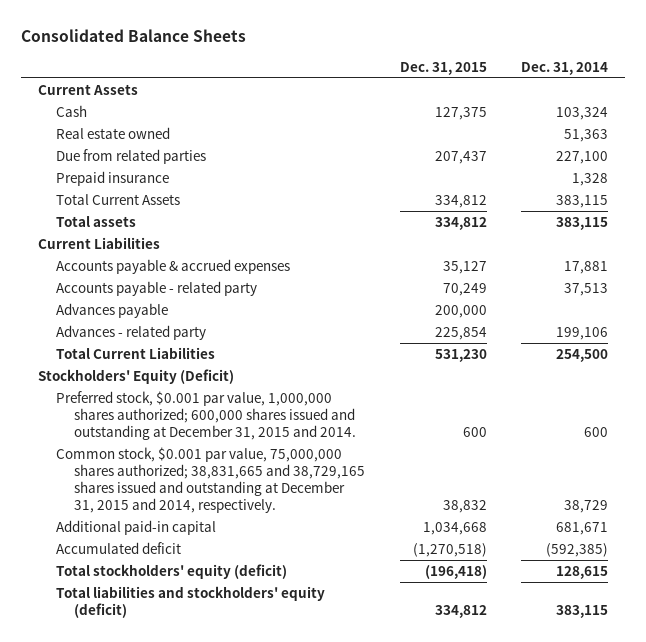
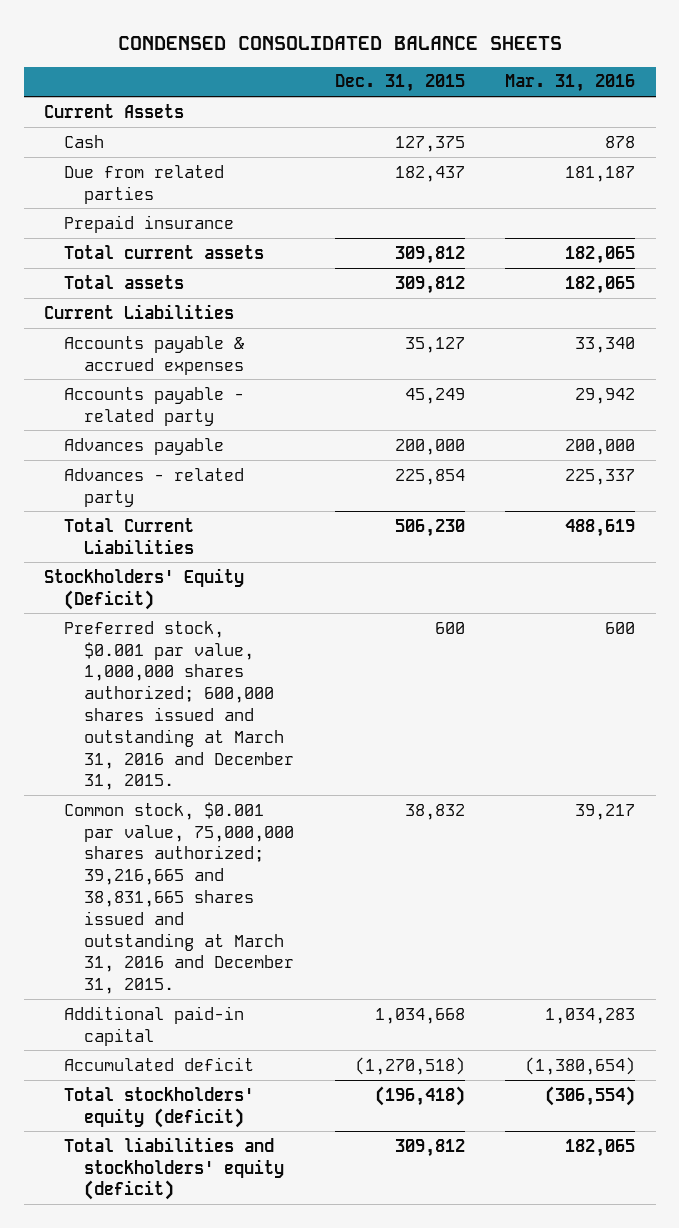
[21,29,247,43] Consolidated Balance Sheets -> [117,35,562,50] CONDENSED CONSOLIDATED BALANCE SHEETS
[520,61,608,75] Dec. 31, 2014 -> none
none -> [505,74,636,93] Mar. 31, 2016
[56,126,171,139] Real estate owned -> none
[434,150,487,164] 207,437 -> [394,165,465,182] 182,437
[56,193,181,205] Total Current Assets -> [64,244,265,259] Total current assets
[434,194,487,208] 334,812 -> [394,245,465,264] 309,812
[434,216,487,230] 334,812 -> [394,275,465,294] 309,812
[442,282,487,296] 70,249 -> [404,387,465,404] 45,249
[434,348,487,362] 531,230 -> [394,518,465,537] 506,230
[56,390,357,440] Preferred stock, $0.001 par value, 1,000,000 shares authorized; 600,000 shares issued and outstanding at December 31, 2015 and 2014. -> [64,620,295,791] Preferred stock, $0.001 par value, 1,000,000 shares authorized; 600,000 shares issued and outstanding at March 31, 2016 and December 31, 2015.
[56,446,366,513] Common stock, $0.001 par value, 75,000,000 shares authorized; 38,831,665 and 38,729,165 shares issued and outstanding at December 31, 2015 and 2014, respectively. -> [64,801,295,995] Common stock, $0.001 par value, 75,000,000 shares authorized; 39,216,665 and 38,831,665 shares issued and outstanding at March 31, 2016 and December 31, 2015.
[434,604,487,618] 334,812 -> [394,1138,465,1157] 309,812

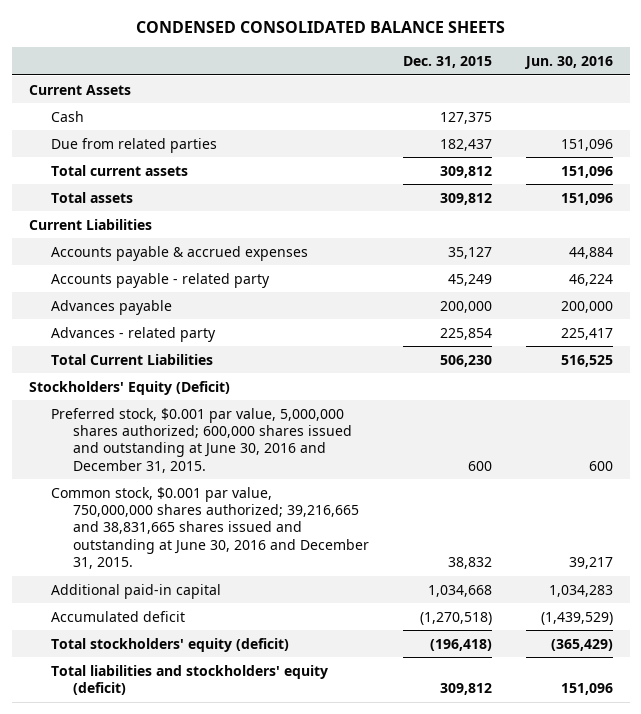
[505,74,636,93] Mar. 31, 2016 -> none
none -> [523,55,613,69] Jun. 30, 2016
[64,214,235,233] Prepaid insurance -> none
[64,620,295,791] Preferred stock, $0.001 par value, 1,000,000 shares authorized; 600,000 shares issued and outstanding at March 31, 2016 and December 31, 2015. -> [50,407,352,473] Preferred stock, $0.001 par value, 5,000,000 shares authorized; 600,000 shares issued and outstanding at June 30, 2016 and December 31, 2015.
[64,801,295,995] Common stock, $0.001 par value, 75,000,000 shares authorized; 39,216,665 and 38,831,665 shares issued and outstanding at March 31, 2016 and December 31, 2015. -> [50,486,369,569] Common stock, $0.001 par value, 750,000,000 shares authorized; 39,216,665 and 38,831,665 shares issued and outstanding at June 30, 2016 and December 31, 2015.

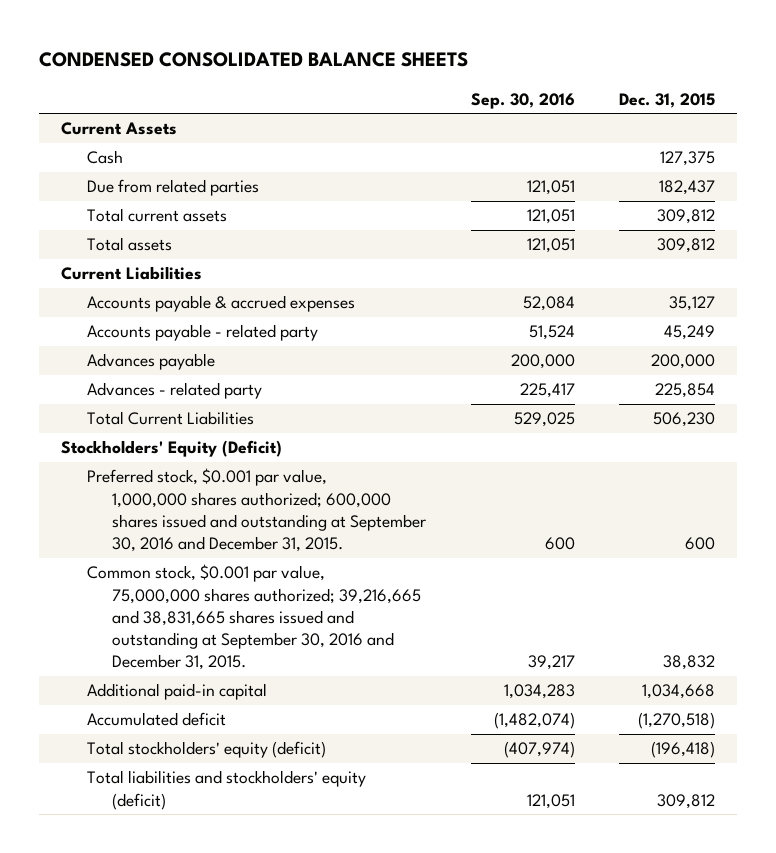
[523,55,613,69] Jun. 30, 2016 -> none
none -> [470,92,575,109] Sep. 30, 2016
[50,407,352,473] Preferred stock, $0.001 par value, 5,000,000 shares authorized; 600,000 shares issued and outstanding at June 30, 2016 and December 31, 2015. -> [86,468,427,552] Preferred stock, $0.001 par value, 1,000,000 shares authorized; 600,000 shares issued and outstanding at September 30, 2016 and December 31, 2015.
[50,486,369,569] Common stock, $0.001 par value, 750,000,000 shares authorized; 39,216,665 and 38,831,665 shares issued and outstanding at June 30, 2016 and December 31, 2015. -> [86,564,422,670] Common stock, $0.001 par value, 75,000,000 shares authorized; 39,216,665 and 38,831,665 shares issued and outstanding at September 30, 2016 and December 31, 2015.

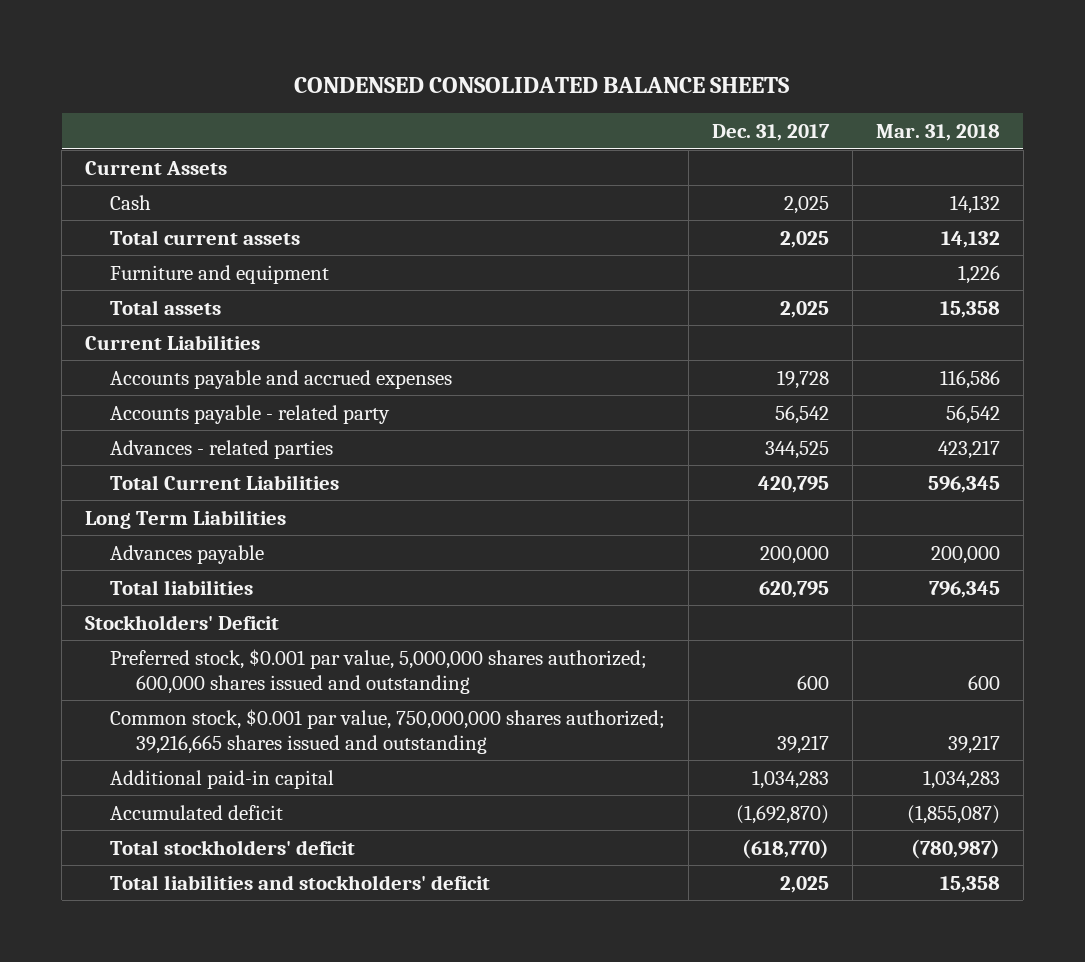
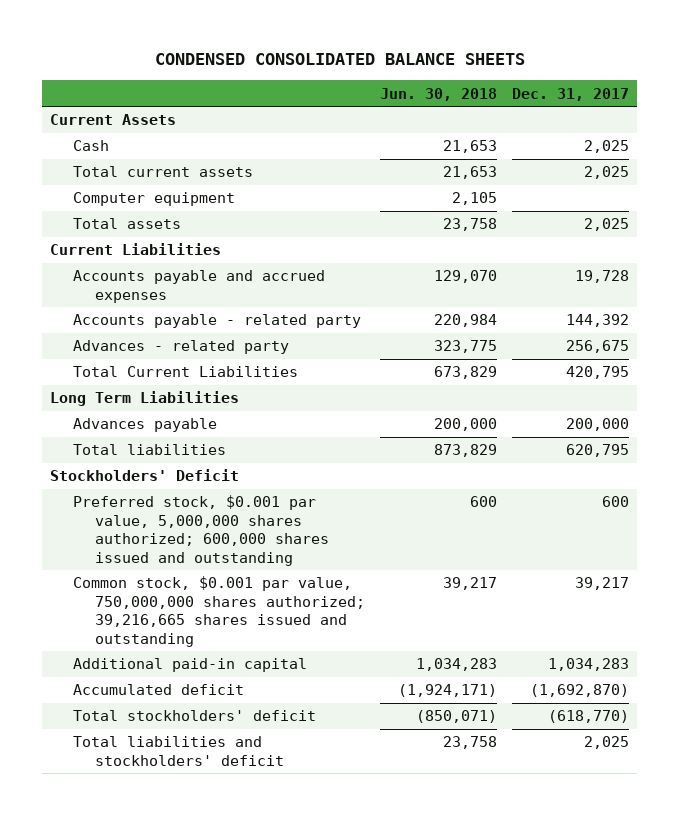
[875,124,1000,142] Mar. 31, 2018 -> none
none -> [380,87,498,101] Jun. 30, 2018
[110,264,330,284] Furniture and equipment -> [72,192,235,207] Computer equipment
[775,404,830,424] 56,542 -> [566,314,630,328] 144,392
[110,439,334,459] Advances - related parties -> [72,340,289,355] Advances - related party
[765,440,830,459] 344,525 -> [566,340,630,354] 256,675

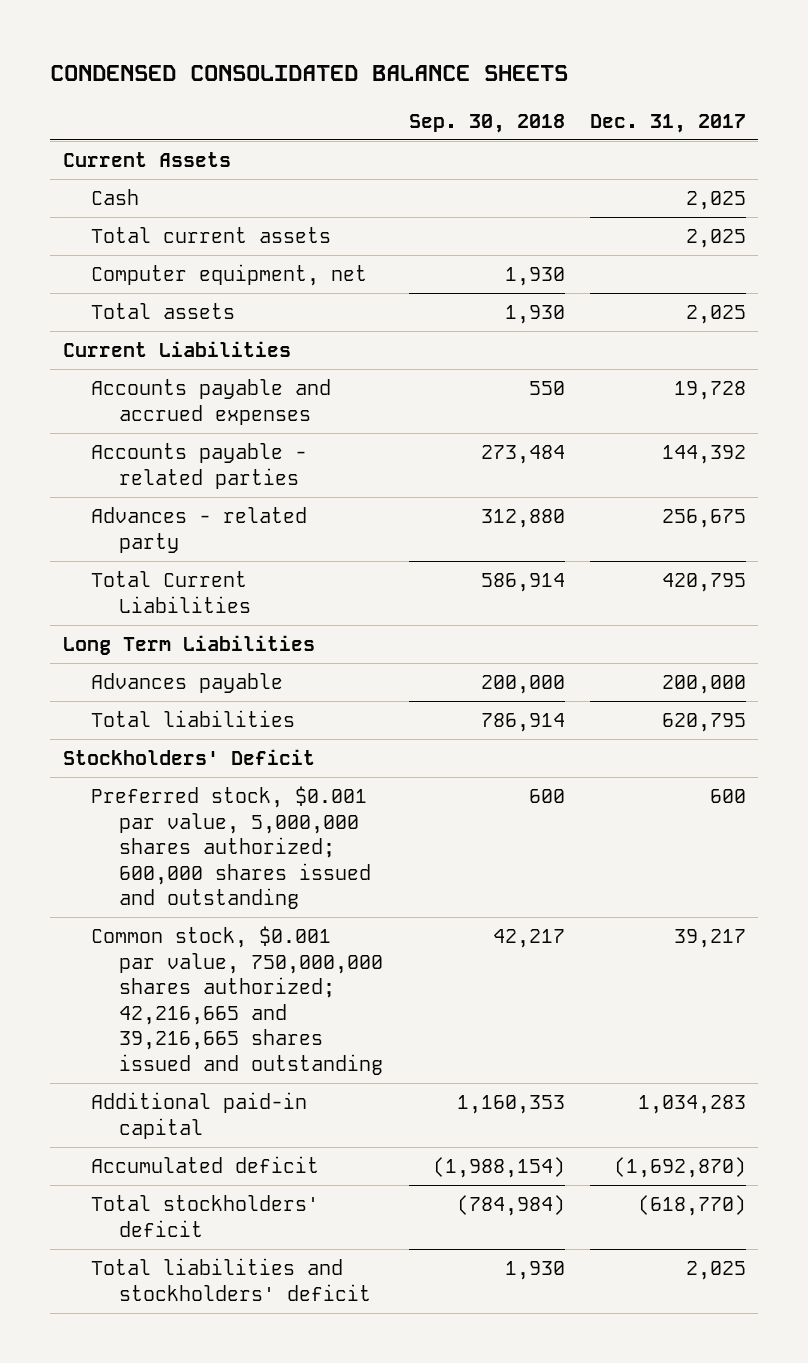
[380,87,498,101] Jun. 30, 2018 -> none
none -> [408,113,565,133] Sep. 30, 2018
[72,192,235,207] Computer equipment -> [90,264,367,287] Computer equipment, net
[72,314,361,329] Accounts payable - related party -> [90,443,307,489] Accounts payable - related parties
[72,576,366,647] Common stock, $0.001 par value, 750,000,000 shares authorized; 39,216,665 shares issued and outstanding -> [90,926,384,1075] Common stock, $0.001 par value, 750,000,000 shares authorized; 42,216,665 and 39,216,665 shares issued and outstanding

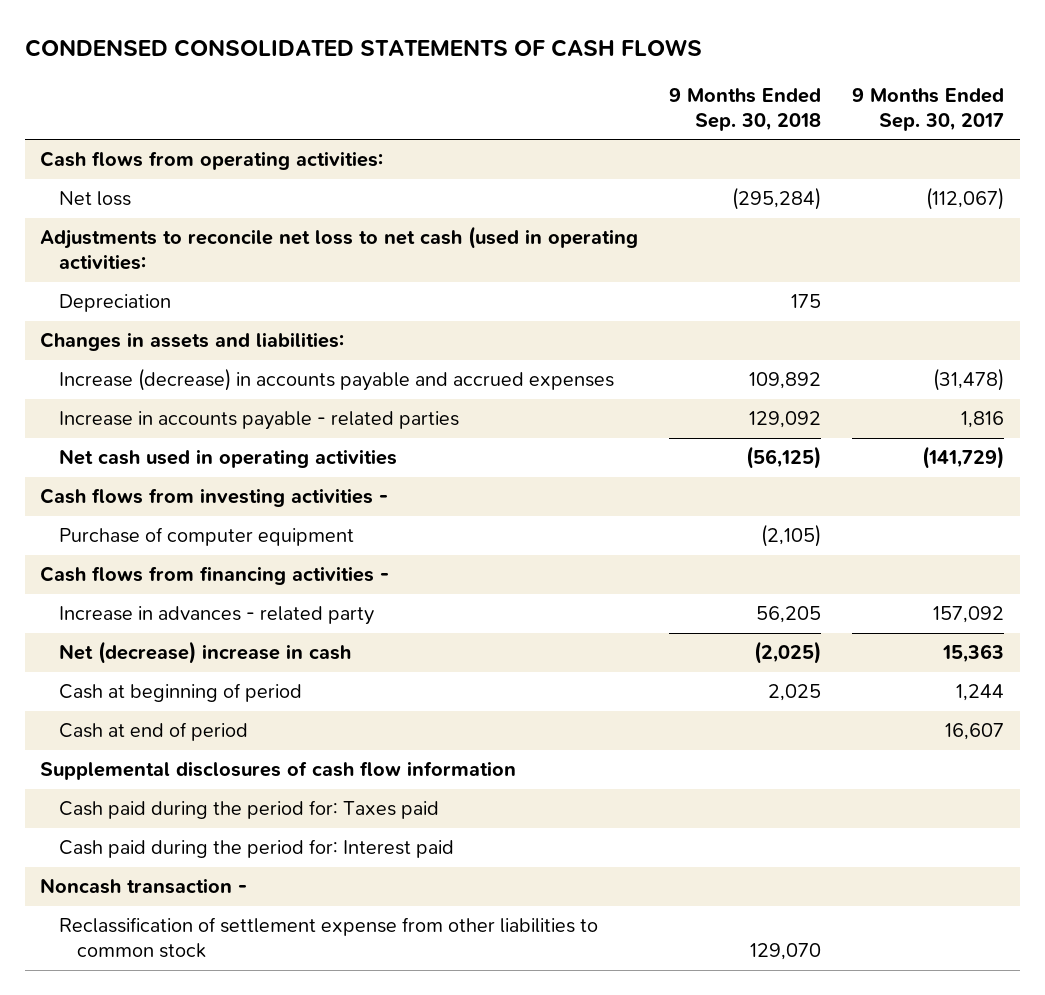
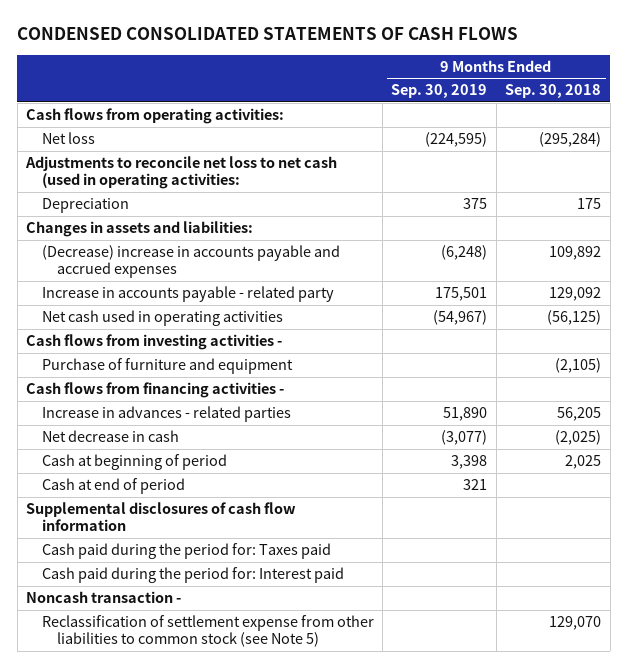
[852,87,1005,131] 9 Months Ended Sep. 30, 2017 -> none
none -> [391,84,488,99] Sep. 30, 2019
[58,368,614,392] Increase (decrease) in accounts payable and accrued expenses -> [41,245,340,279] (Decrease) increase in accounts payable and accrued expenses
[58,411,459,431] Increase in accounts payable - related parties -> [41,286,334,303] Increase in accounts payable - related party
[58,527,354,547] Purchase of computer equipment -> [41,358,293,375] Purchase of furniture and equipment
[58,606,374,626] Increase in advances - related party -> [41,406,291,423] Increase in advances - related parties
[58,641,351,665] Net (decrease) increase in cash -> [41,430,179,443] Net decrease in cash
[58,917,598,959] Reclassification of settlement expense from other liabilities to common stock -> [41,615,374,648] Reclassification of settlement expense from other liabilities to common stock (see Note 5)

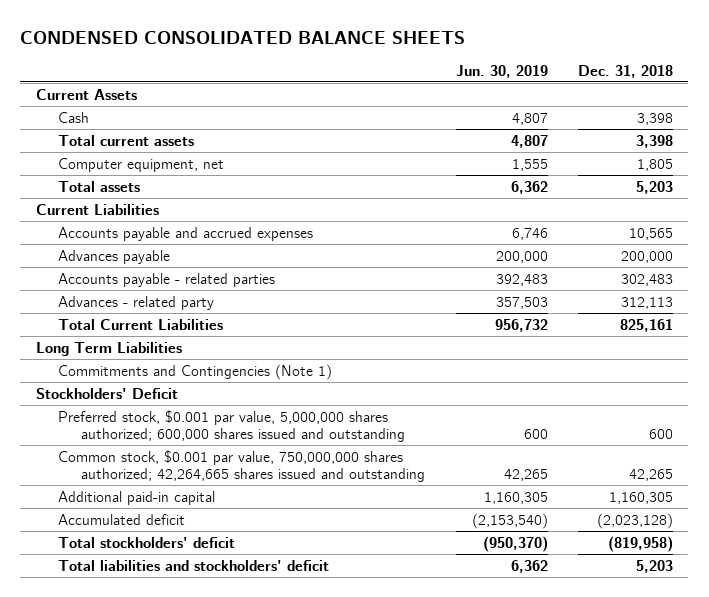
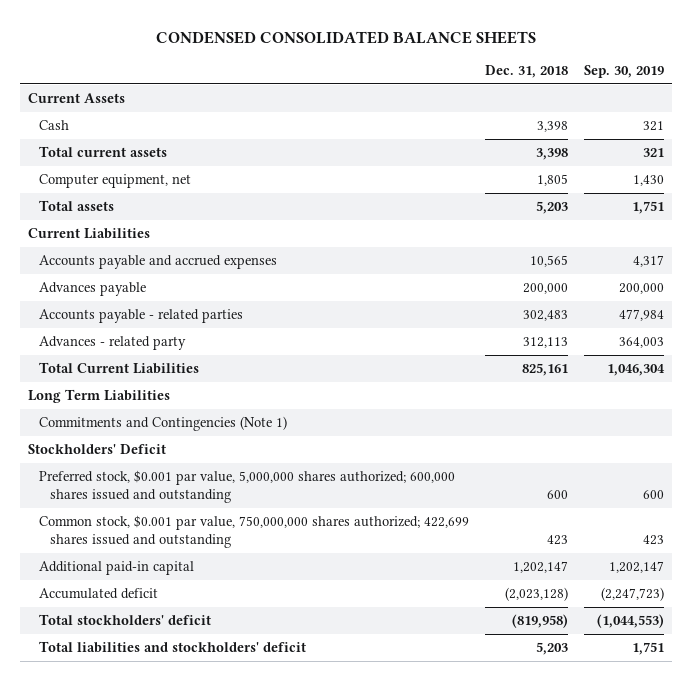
[455,64,548,78] Jun. 30, 2019 -> none
none -> [583,65,664,79] Sep. 30, 2019
[58,449,426,483] Common stock, $0.001 par value, 750,000,000 shares authorized; 42,264,665 shares issued and outstanding -> [39,515,470,549] Common stock, $0.001 par value, 750,000,000 shares authorized; 422,699 shares issued and outstanding
[629,469,674,482] 42,265 -> [546,535,568,546] 423
[609,491,674,504] 1,160,305 -> [512,561,568,574] 1,202,147

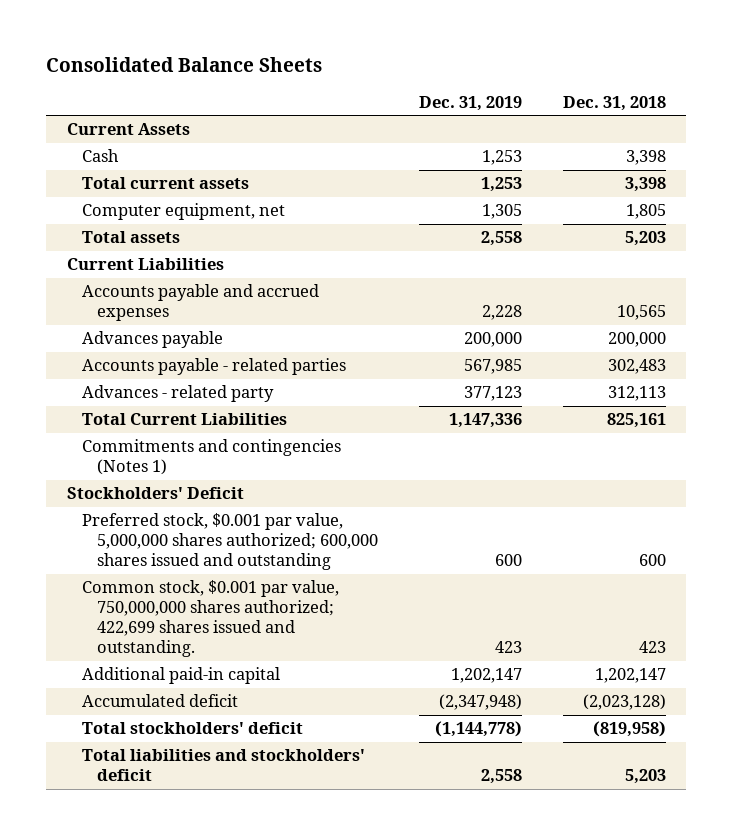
[155,30,536,44] CONDENSED CONSOLIDATED BALANCE SHEETS -> [46,56,323,72] Consolidated Balance Sheets
[583,65,664,79] Sep. 30, 2019 -> none
none -> [418,95,522,111] Dec. 31, 2019
[28,389,171,404] Long Term Liabilities -> none
[39,416,288,432] Commitments and Contingencies (Note 1) -> [81,439,341,476] Commitments and contingencies (Notes 1)
[39,515,470,549] Common stock, $0.001 par value, 750,000,000 shares authorized; 422,699 shares issued and outstanding -> [81,580,339,658] Common stock, $0.001 par value, 750,000,000 shares authorized; 422,699 shares issued and outstanding.

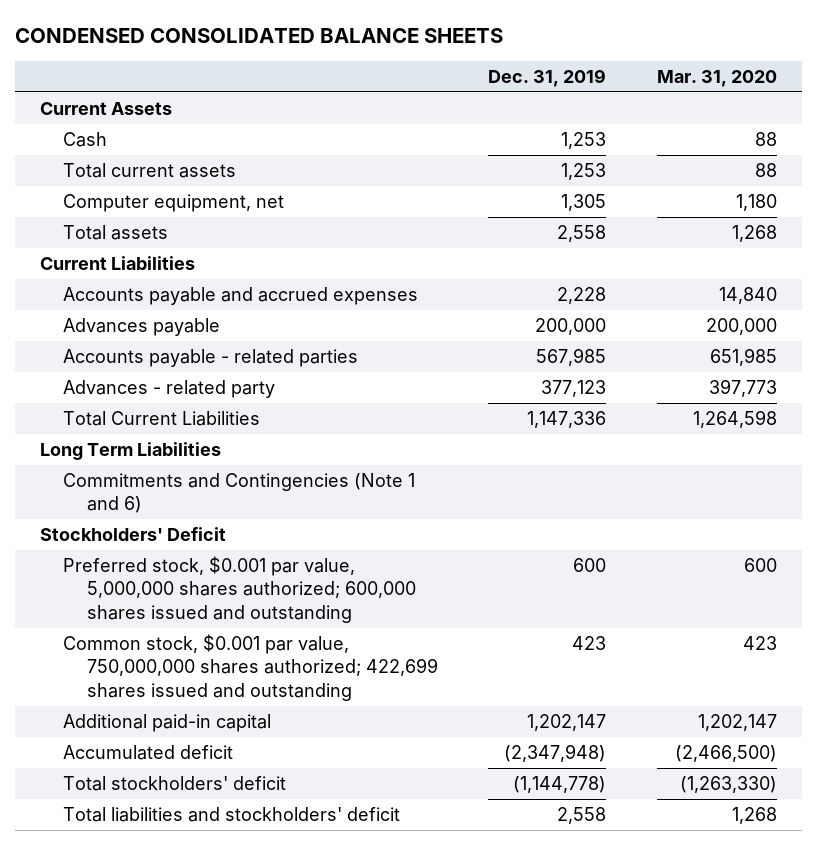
[46,56,323,72] Consolidated Balance Sheets -> [14,27,503,43] CONDENSED CONSOLIDATED BALANCE SHEETS
[562,95,666,111] Dec. 31, 2018 -> none
none -> [657,69,778,87] Mar. 31, 2020
none -> [40,442,222,461] Long Term Liabilities
[81,439,341,476] Commitments and contingencies (Notes 1) -> [63,473,416,514] Commitments and Contingencies (Note 1 and 6)
[81,580,339,658] Common stock, $0.001 par value, 750,000,000 shares authorized; 422,699 shares issued and outstanding. -> [63,634,438,701] Common stock, $0.001 par value, 750,000,000 shares authorized; 422,699 shares issued and outstanding

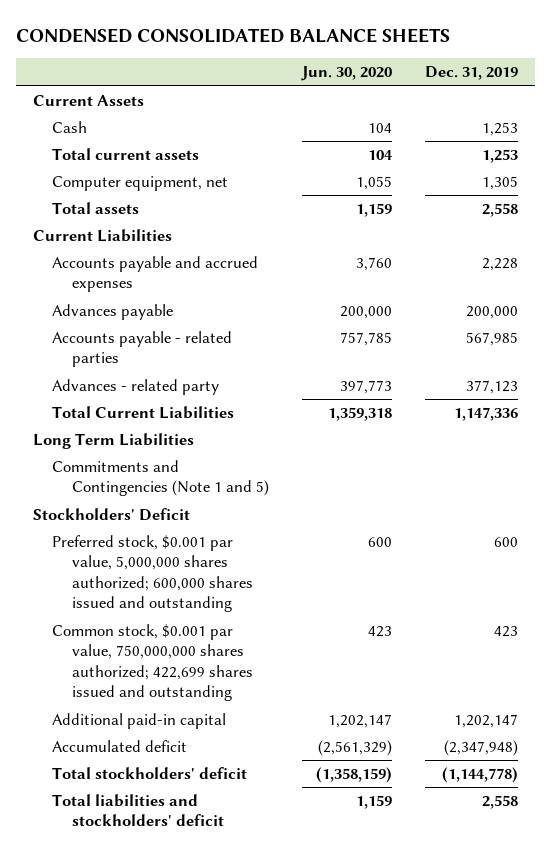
[657,69,778,87] Mar. 31, 2020 -> none
none -> [301,66,393,82] Jun. 30, 2020
[63,473,416,514] Commitments and Contingencies (Note 1 and 6) -> [52,460,269,497] Commitments and Contingencies (Note 1 and 5)

